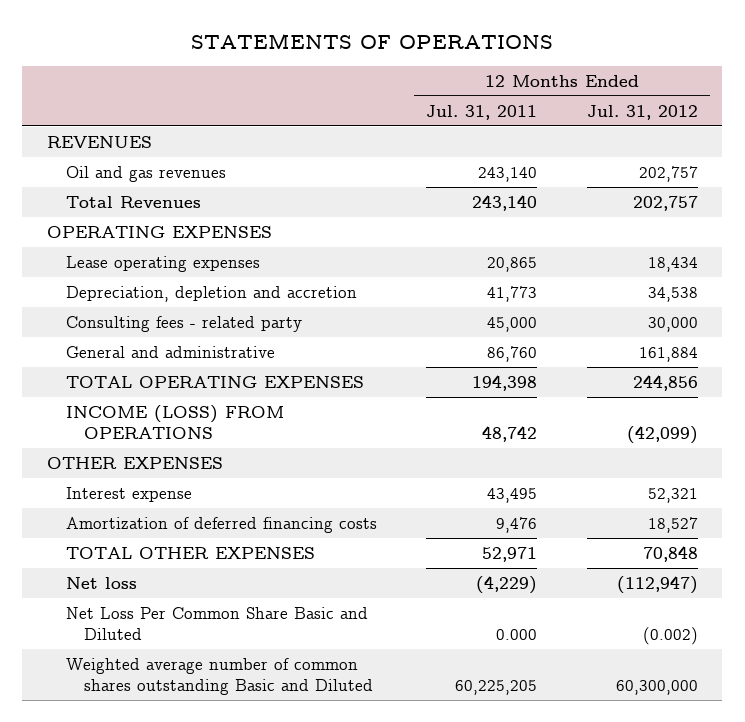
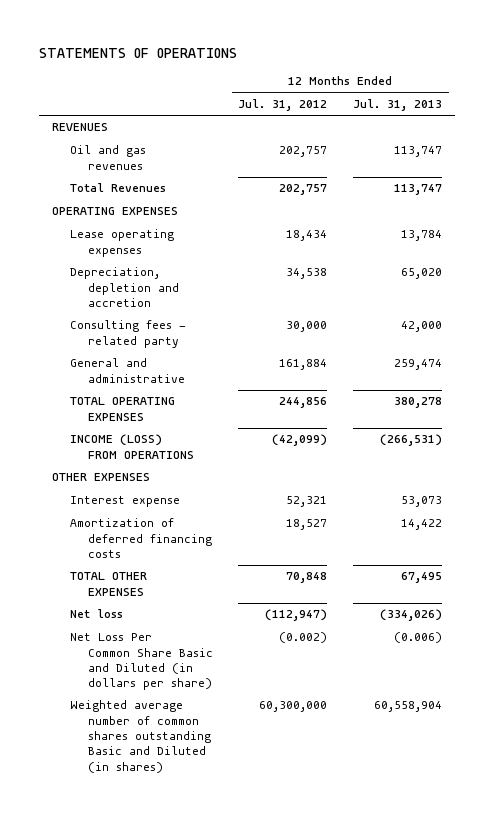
[426,104,538,120] Jul. 31, 2011 -> none
none -> [353,98,443,111] Jul. 31, 2013
[65,606,368,641] Net Loss Per Common Share Basic and Diluted -> [69,633,213,691] Net Loss Per Common Share Basic and Diluted (in dollars per share)
[65,657,374,696] Weighted average number of common shares outstanding Basic and Diluted -> [69,700,211,773] Weighted average number of common shares outstanding Basic and Diluted (in shares)

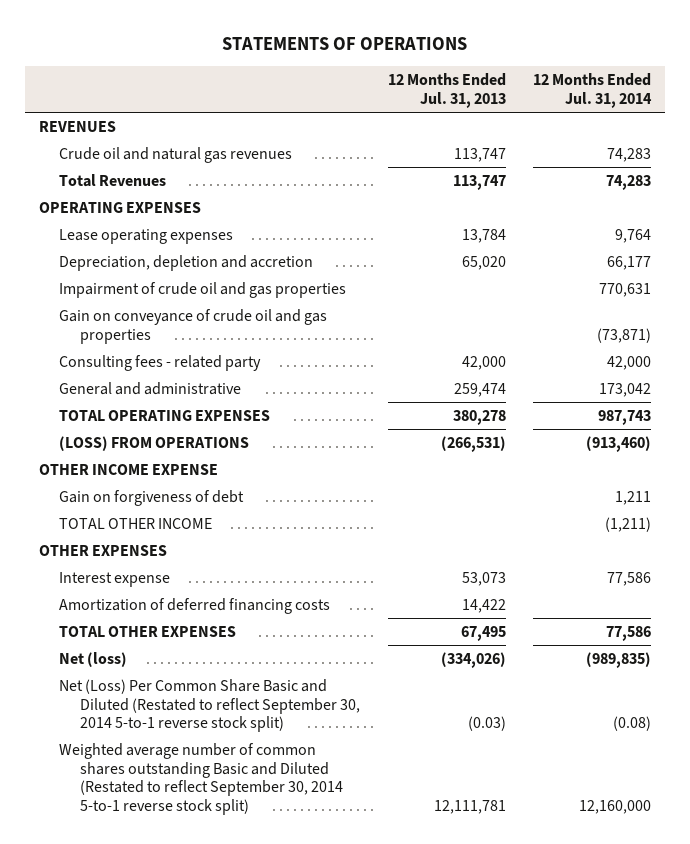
[238,98,328,111] Jul. 31, 2012 -> none
none -> [533,73,653,108] 12 Months Ended Jul. 31, 2014
[69,145,146,170] Oil and gas revenues -> [59,146,293,163] Crude oil and natural gas revenues
none -> [59,281,347,298] Impairment of crude oil and gas properties
none -> [59,308,328,344] Gain on conveyance of crude oil and gas properties
[69,434,194,459] INCOME (LOSS) FROM OPERATIONS -> [59,435,250,451] (LOSS) FROM OPERATIONS
none -> [39,463,219,475] OTHER INCOME EXPENSE
none -> [59,489,245,506] Gain on forgiveness of debt
none -> [59,517,213,529] TOTAL OTHER INCOME
[69,609,123,619] Net loss -> [59,651,128,667] Net (loss)
[69,633,213,691] Net Loss Per Common Share Basic and Diluted (in dollars per share) -> [59,678,360,733] Net (Loss) Per Common Share Basic and Diluted (Restated to reflect September 30, 2014 5-to-1 reverse stock split)
[394,632,443,644] (0.006) -> [467,716,506,732] (0.03)
[69,700,211,773] Weighted average number of common shares outstanding Basic and Diluted (in shares) -> [59,742,343,815] Weighted average number of common shares outstanding Basic and Diluted (Restated to reflect September 30, 2014 5-to-1 reverse stock split)
[374,701,443,713] 60,558,904 -> [433,799,506,814] 12,111,781

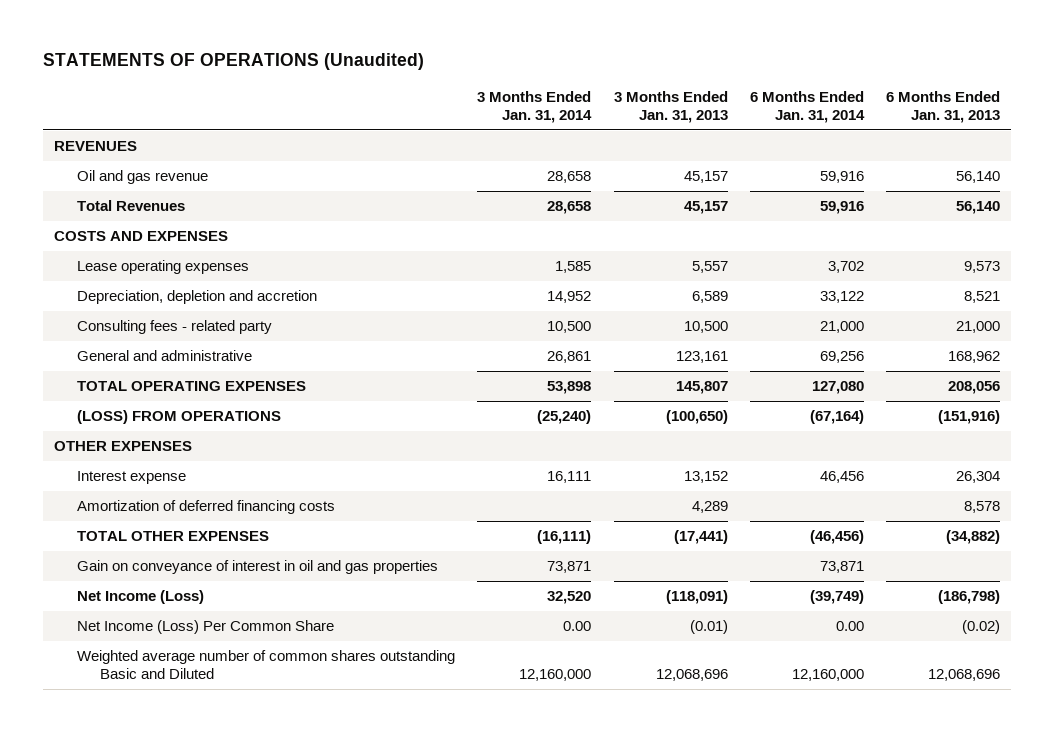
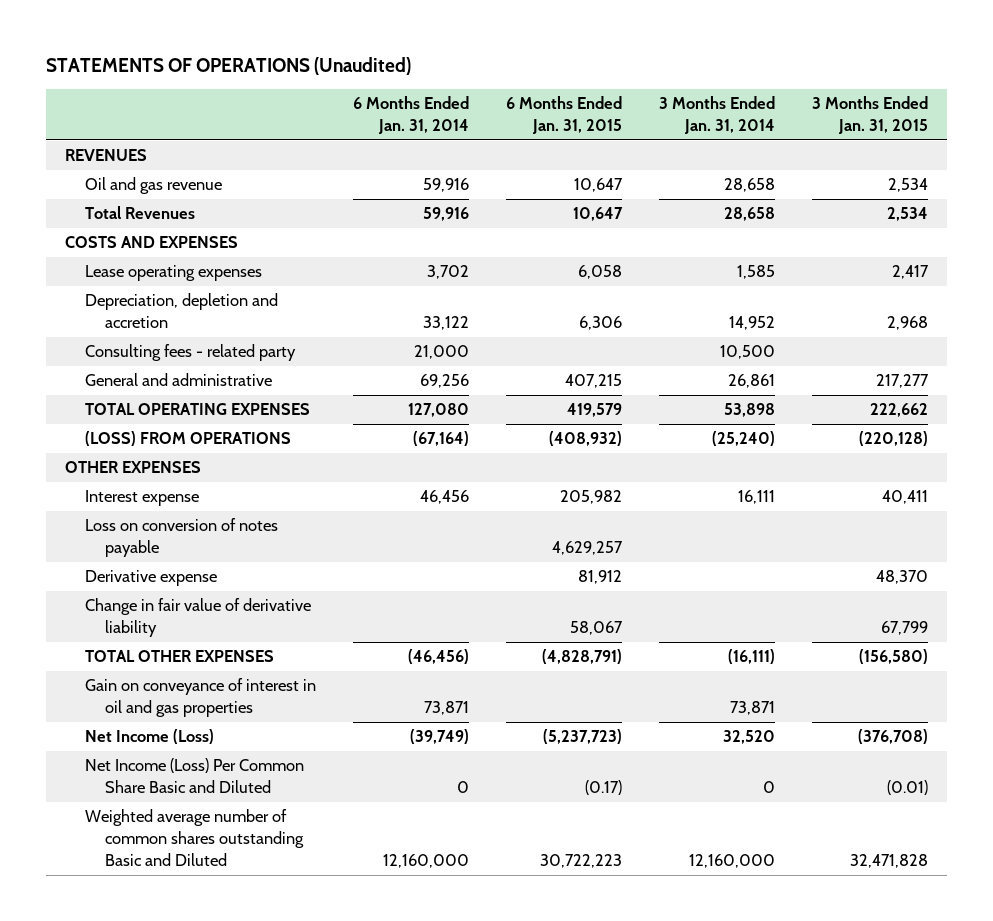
[613,90,728,123] 3 Months Ended Jan. 31, 2013 -> none
[886,90,1001,123] 6 Months Ended Jan. 31, 2013 -> none
none -> [506,96,623,134] 6 Months Ended Jan. 31, 2015
none -> [812,96,929,134] 3 Months Ended Jan. 31, 2015
[76,500,335,515] Amortization of deferred financing costs -> none
none -> [85,518,279,558] Loss on conversion of notes payable
none -> [85,570,218,587] Derivative expense
none -> [85,598,312,638] Change in fair value of derivative liability
[76,620,334,635] Net Income (Loss) Per Common Share -> [85,758,305,794] Net Income (Loss) Per Common Share Basic and Diluted
[563,621,592,632] 0.00 -> [763,781,776,794] 0
[835,621,864,632] 0.00 -> [457,781,470,794] 0

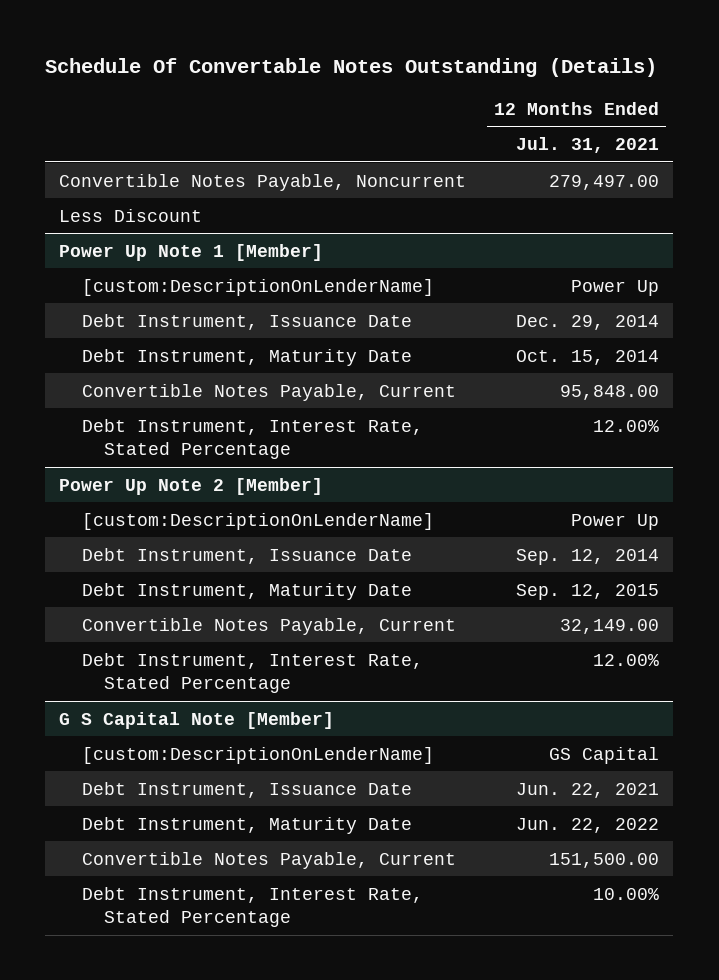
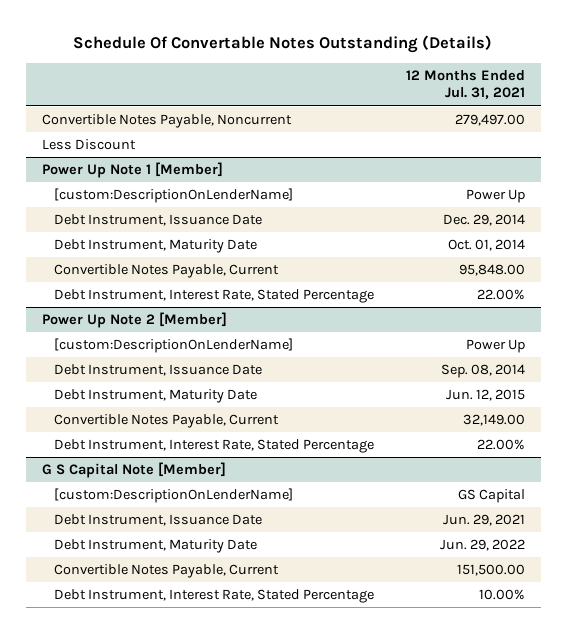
[516,349,660,365] Oct. 15, 2014 -> [448,239,526,252] Oct. 01, 2014
[593,419,660,432] 12.00% -> [477,289,526,301] 22.00%
[516,548,660,565] Sep. 12, 2014 -> [441,364,526,379] Sep. 08, 2014
[516,583,660,600] Sep. 12, 2015 -> [446,389,526,402] Jun. 12, 2015
[593,653,660,666] 12.00% -> [477,439,526,451] 22.00%
[516,782,660,798] Jun. 22, 2021 -> [443,514,526,527] Jun. 29, 2021
[516,817,660,833] Jun. 22, 2022 -> [440,539,526,552] Jun. 29, 2022

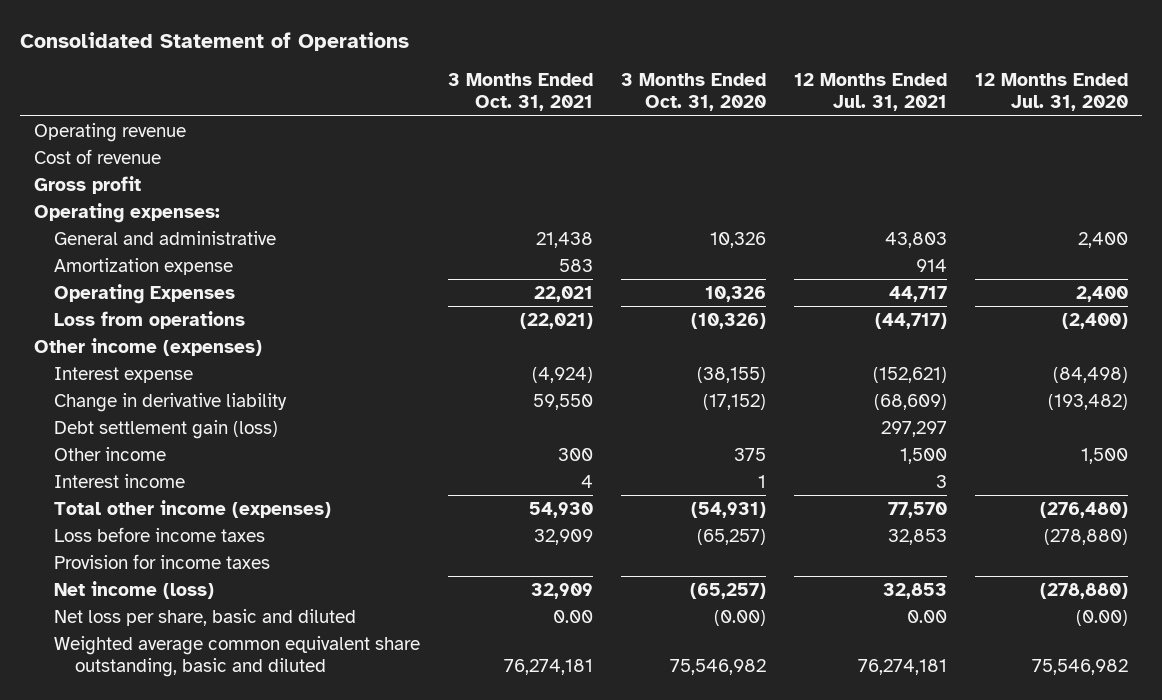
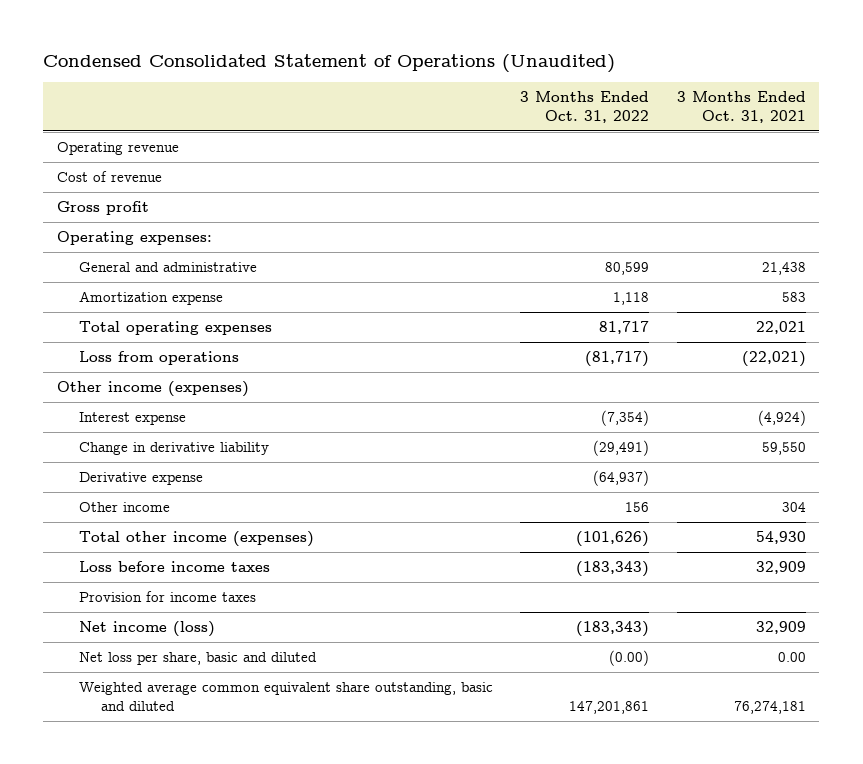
[19,32,409,52] Consolidated Statement of Operations -> [43,53,616,73] Condensed Consolidated Statement of Operations (Unaudited)
[621,73,767,112] 3 Months Ended Oct. 31, 2020 -> none
[793,73,947,112] 12 Months Ended Jul. 31, 2021 -> none
[974,73,1128,112] 12 Months Ended Jul. 31, 2020 -> none
none -> [520,90,650,123] 3 Months Ended Oct. 31, 2022
[54,283,236,304] Operating Expenses -> [79,321,273,336] Total operating expenses
[54,419,279,439] Debt settlement gain (loss) -> none
[54,473,186,488] Interest income -> none
none -> [79,472,204,486] Derivative expense
[558,447,594,461] 300 -> [781,502,806,513] 304

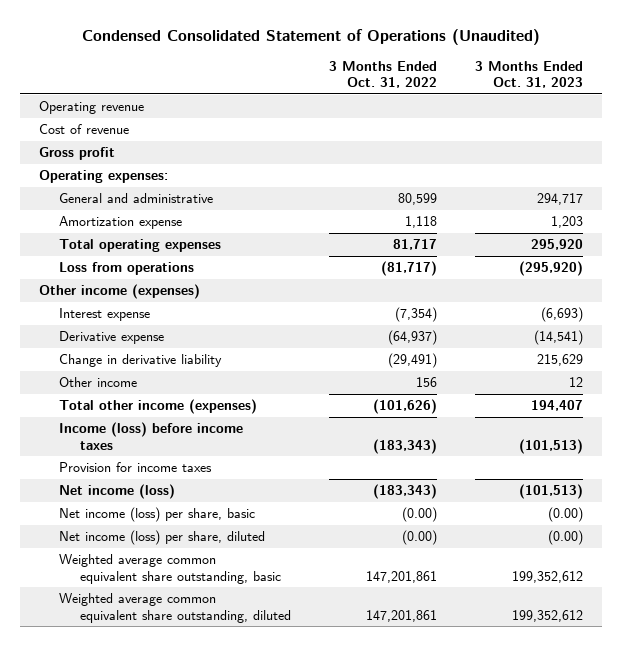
[676,90,806,123] 3 Months Ended Oct. 31, 2021 -> none
none -> [474,60,583,88] 3 Months Ended Oct. 31, 2023
[79,442,270,456] Change in derivative liability -> [59,354,223,368] Change in derivative liability
[79,561,271,573] Loss before income taxes -> [59,422,244,450] Income (loss) before income taxes
[79,652,318,666] Net loss per share, basic and diluted -> [59,507,256,523] Net income (loss) per share, basic
none -> [59,530,266,546] Net income (loss) per share, diluted
[79,682,494,712] Weighted average common equivalent share outstanding, basic and diluted -> [59,554,281,584] Weighted average common equivalent share outstanding, basic
none -> [59,593,291,623] Weighted average common equivalent share outstanding, diluted

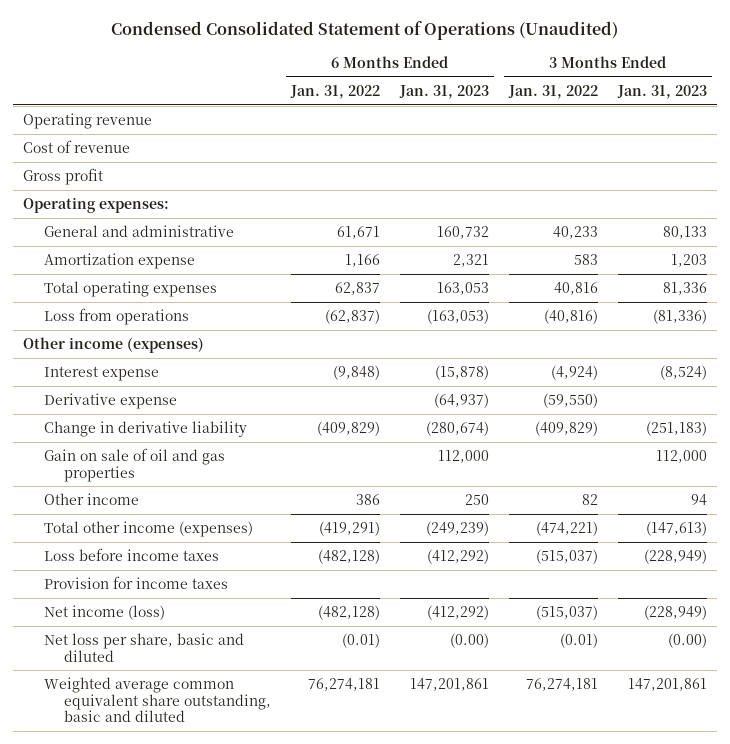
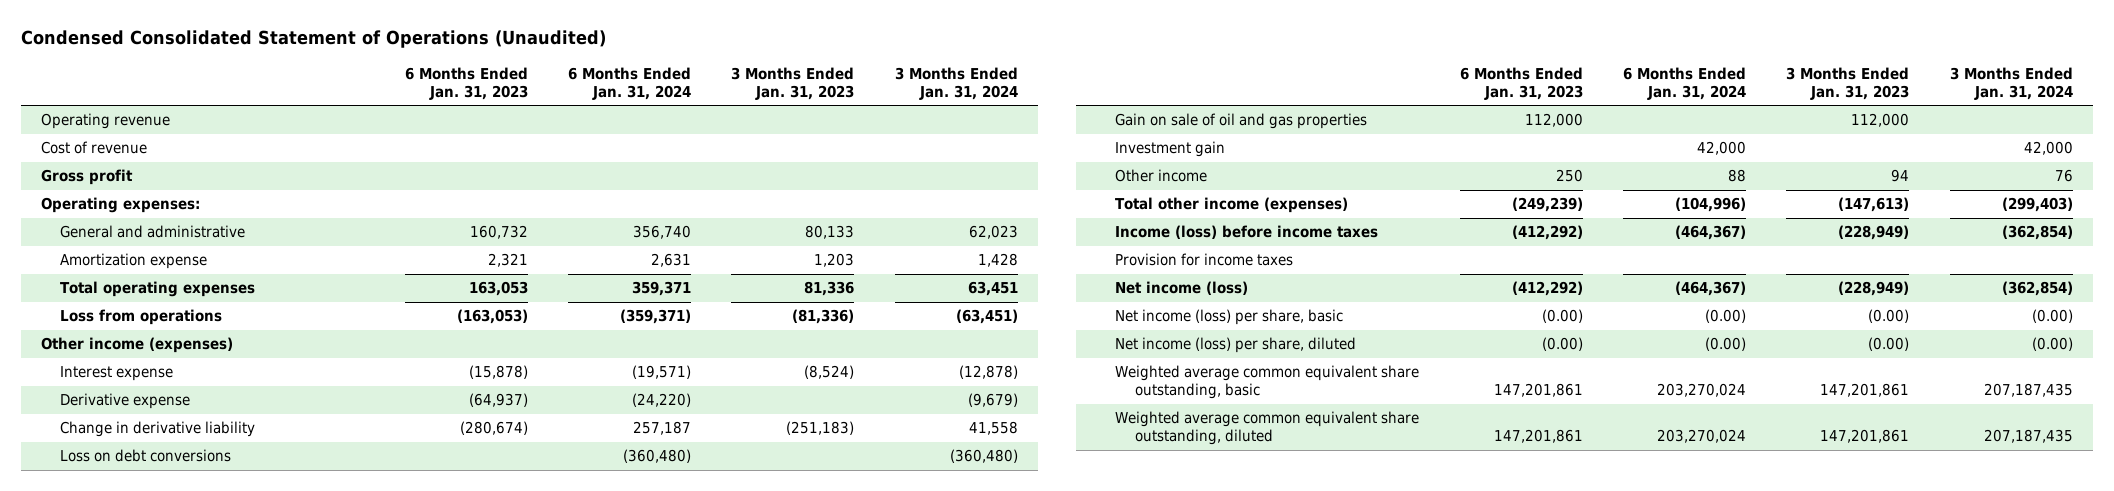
[290,84,381,99] Jan. 31, 2022 -> none
[507,84,598,99] Jan. 31, 2022 -> none
none -> [568,66,692,100] 6 Months Ended Jan. 31, 2024
none -> [894,66,1018,100] 3 Months Ended Jan. 31, 2024
none -> [60,449,232,463] Loss on debt conversions
none -> [1115,141,1226,158] Investment gain
[43,547,219,561] Loss before income taxes -> [1115,225,1379,240] Income (loss) before income taxes
[43,632,244,662] Net loss per share, basic and diluted -> [1115,309,1344,326] Net income (loss) per share, basic
none -> [1115,337,1357,354] Net income (loss) per share, diluted
[43,676,272,723] Weighted average common equivalent share outstanding, basic and diluted -> [1115,365,1420,400] Weighted average common equivalent share outstanding, basic
none -> [1115,411,1420,446] Weighted average common equivalent share outstanding, diluted

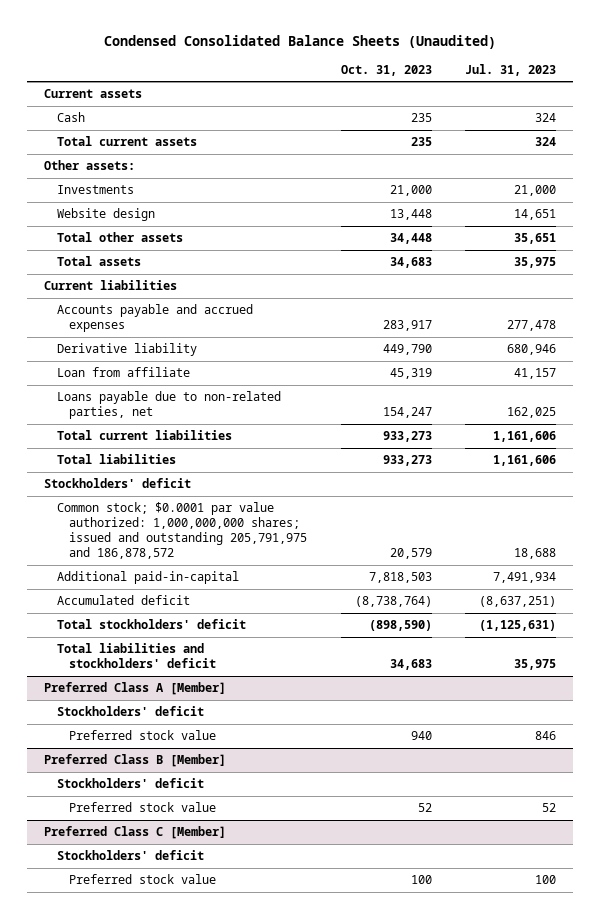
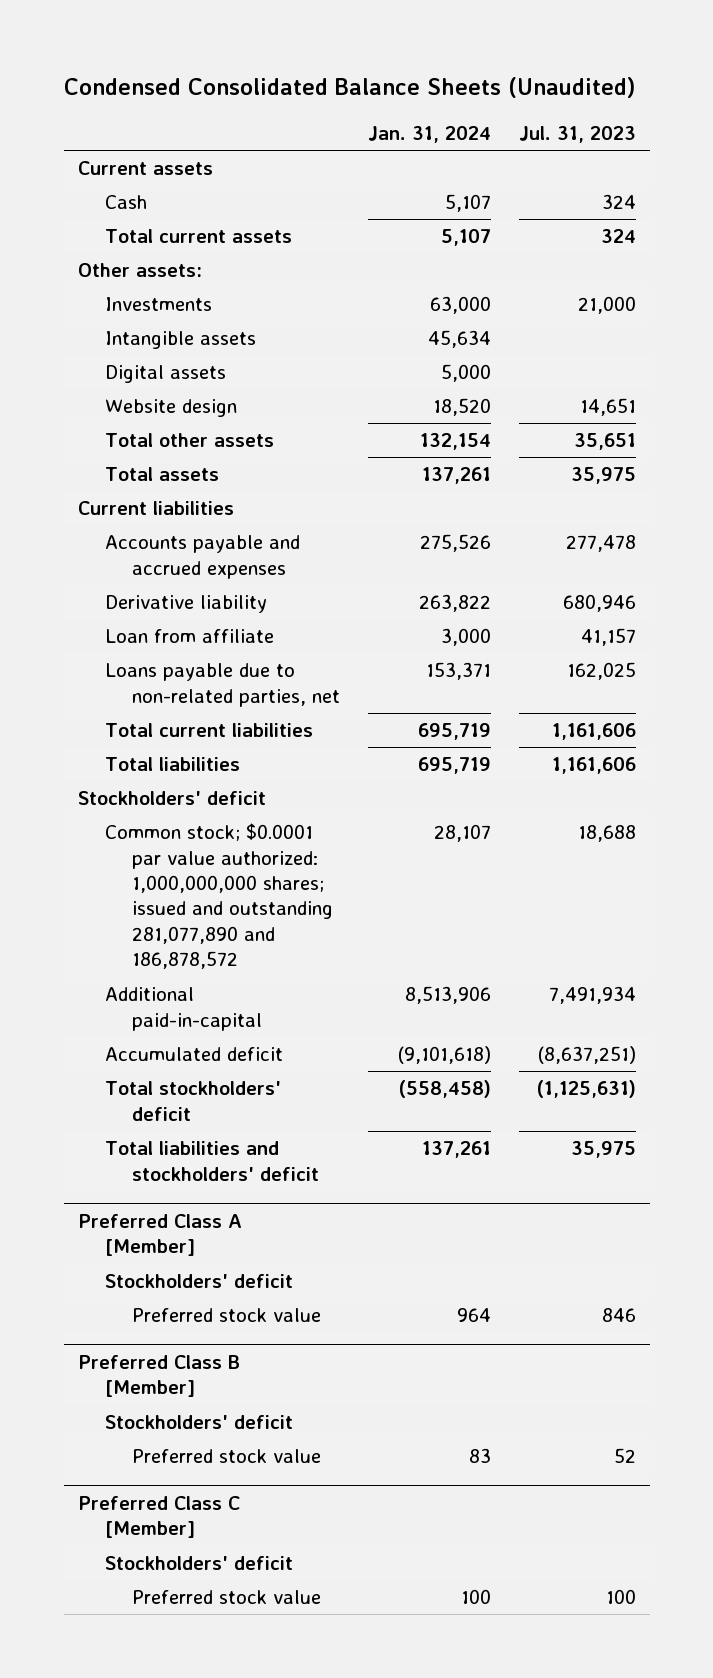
[340,64,432,76] Oct. 31, 2023 -> none
none -> [367,125,491,143] Jan. 31, 2024
none -> [104,331,256,350] Intangible assets
none -> [104,365,226,384] Digital assets
[56,502,308,560] Common stock; $0.0001 par value authorized: 1,000,000,000 shares; issued and outstanding 205,791,975 and 186,878,572 -> [104,823,333,970] Common stock; $0.0001 par value authorized: 1,000,000,000 shares; issued and outstanding 281,077,890 and 186,878,572

